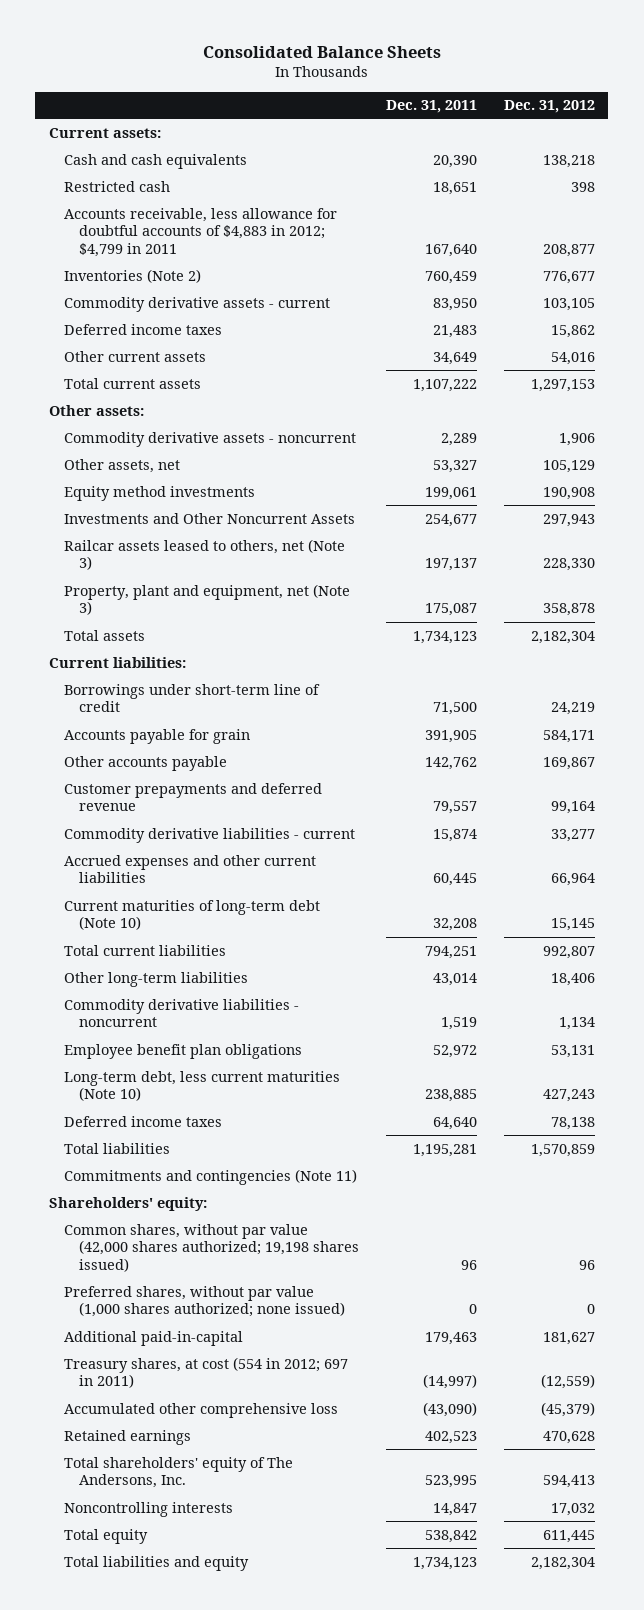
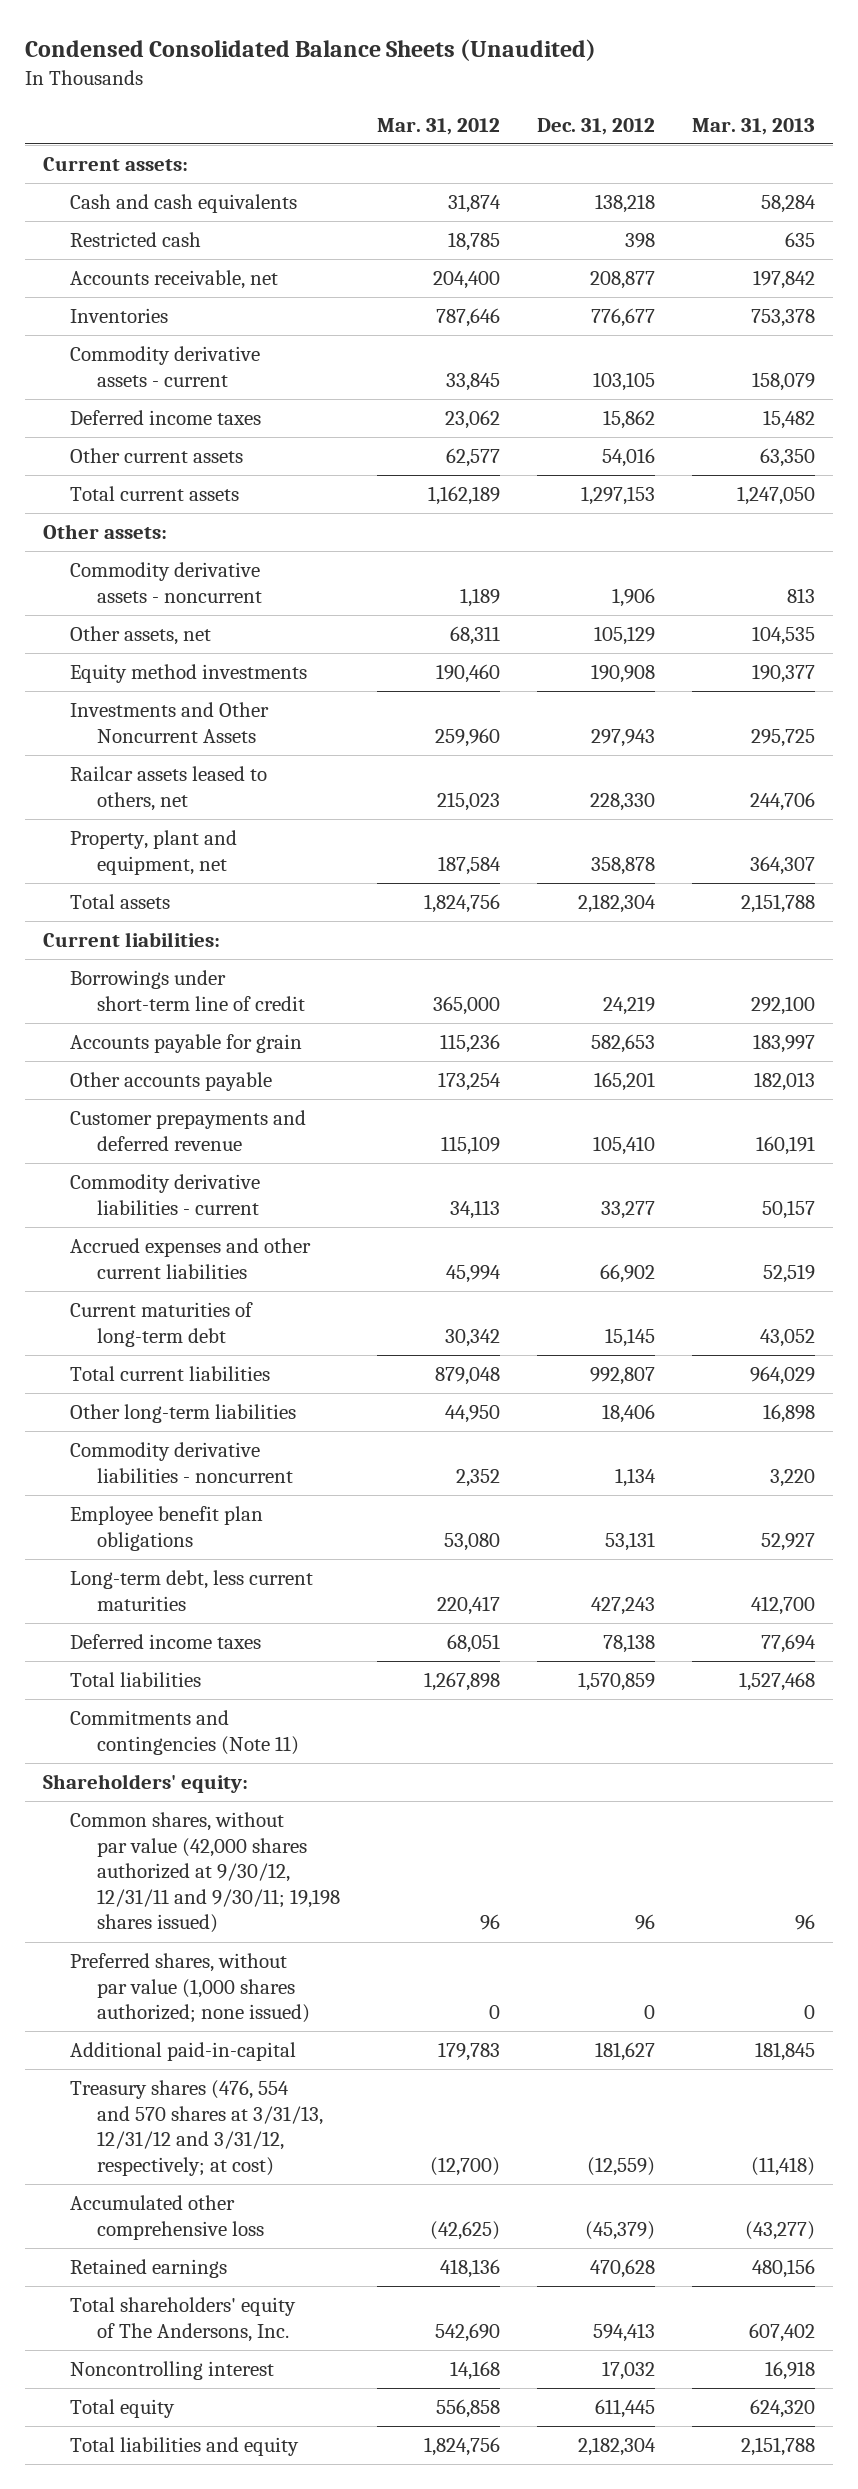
[202,45,441,58] Consolidated Balance Sheets -> [24,38,596,61] Condensed Consolidated Balance Sheets (Unaudited)
[385,100,477,114] Dec. 31, 2011 -> none
none -> [376,117,500,135] Mar. 31, 2012
none -> [691,117,815,135] Mar. 31, 2013
[63,207,337,257] Accounts receivable, less allowance for doubtful accounts of $4,883 in 2012; $4,799 in 2011 -> [70,270,279,290] Accounts receivable, net
[63,268,201,283] Inventories (Note 2) -> [70,308,169,324] Inventories
[63,538,345,571] Railcar assets leased to others, net (Note 3) -> [70,766,268,811] Railcar assets leased to others, net
[63,583,350,616] Property, plant and equipment, net (Note 3) -> [70,830,238,875] Property, plant and equipment, net
[542,729,595,743] 584,171 -> [590,1034,655,1054] 582,653
[542,756,595,770] 169,867 -> [593,1072,655,1092] 165,201
[550,801,595,815] 99,164 -> [592,1135,655,1155] 105,410
[550,873,595,887] 66,964 -> [599,1263,655,1283] 66,902
[63,899,320,931] Current maturities of long-term debt (Note 10) -> [70,1302,254,1347] Current maturities of long-term debt
[63,1070,340,1102] Long-term debt, less current maturities (Note 10) -> [70,1570,314,1611] Long-term debt, less current maturities
[63,1223,360,1272] Common shares, without par value (42,000 shares authorized; 19,198 shares issued) -> [70,1812,340,1934] Common shares, without par value (42,000 shares authorized at 9/30/12, 12/31/11 and 9/30/11; 19,198 shares issued)
[63,1356,348,1389] Treasury shares, at cost (554 in 2012; 697 in 2011) -> [70,2080,323,2176] Treasury shares (476, 554 and 570 shares at 3/31/13, 12/31/12 and 3/31/12, respectively; at cost)
[63,1501,233,1517] Noncontrolling interests -> [70,2361,275,2381] Noncontrolling interest

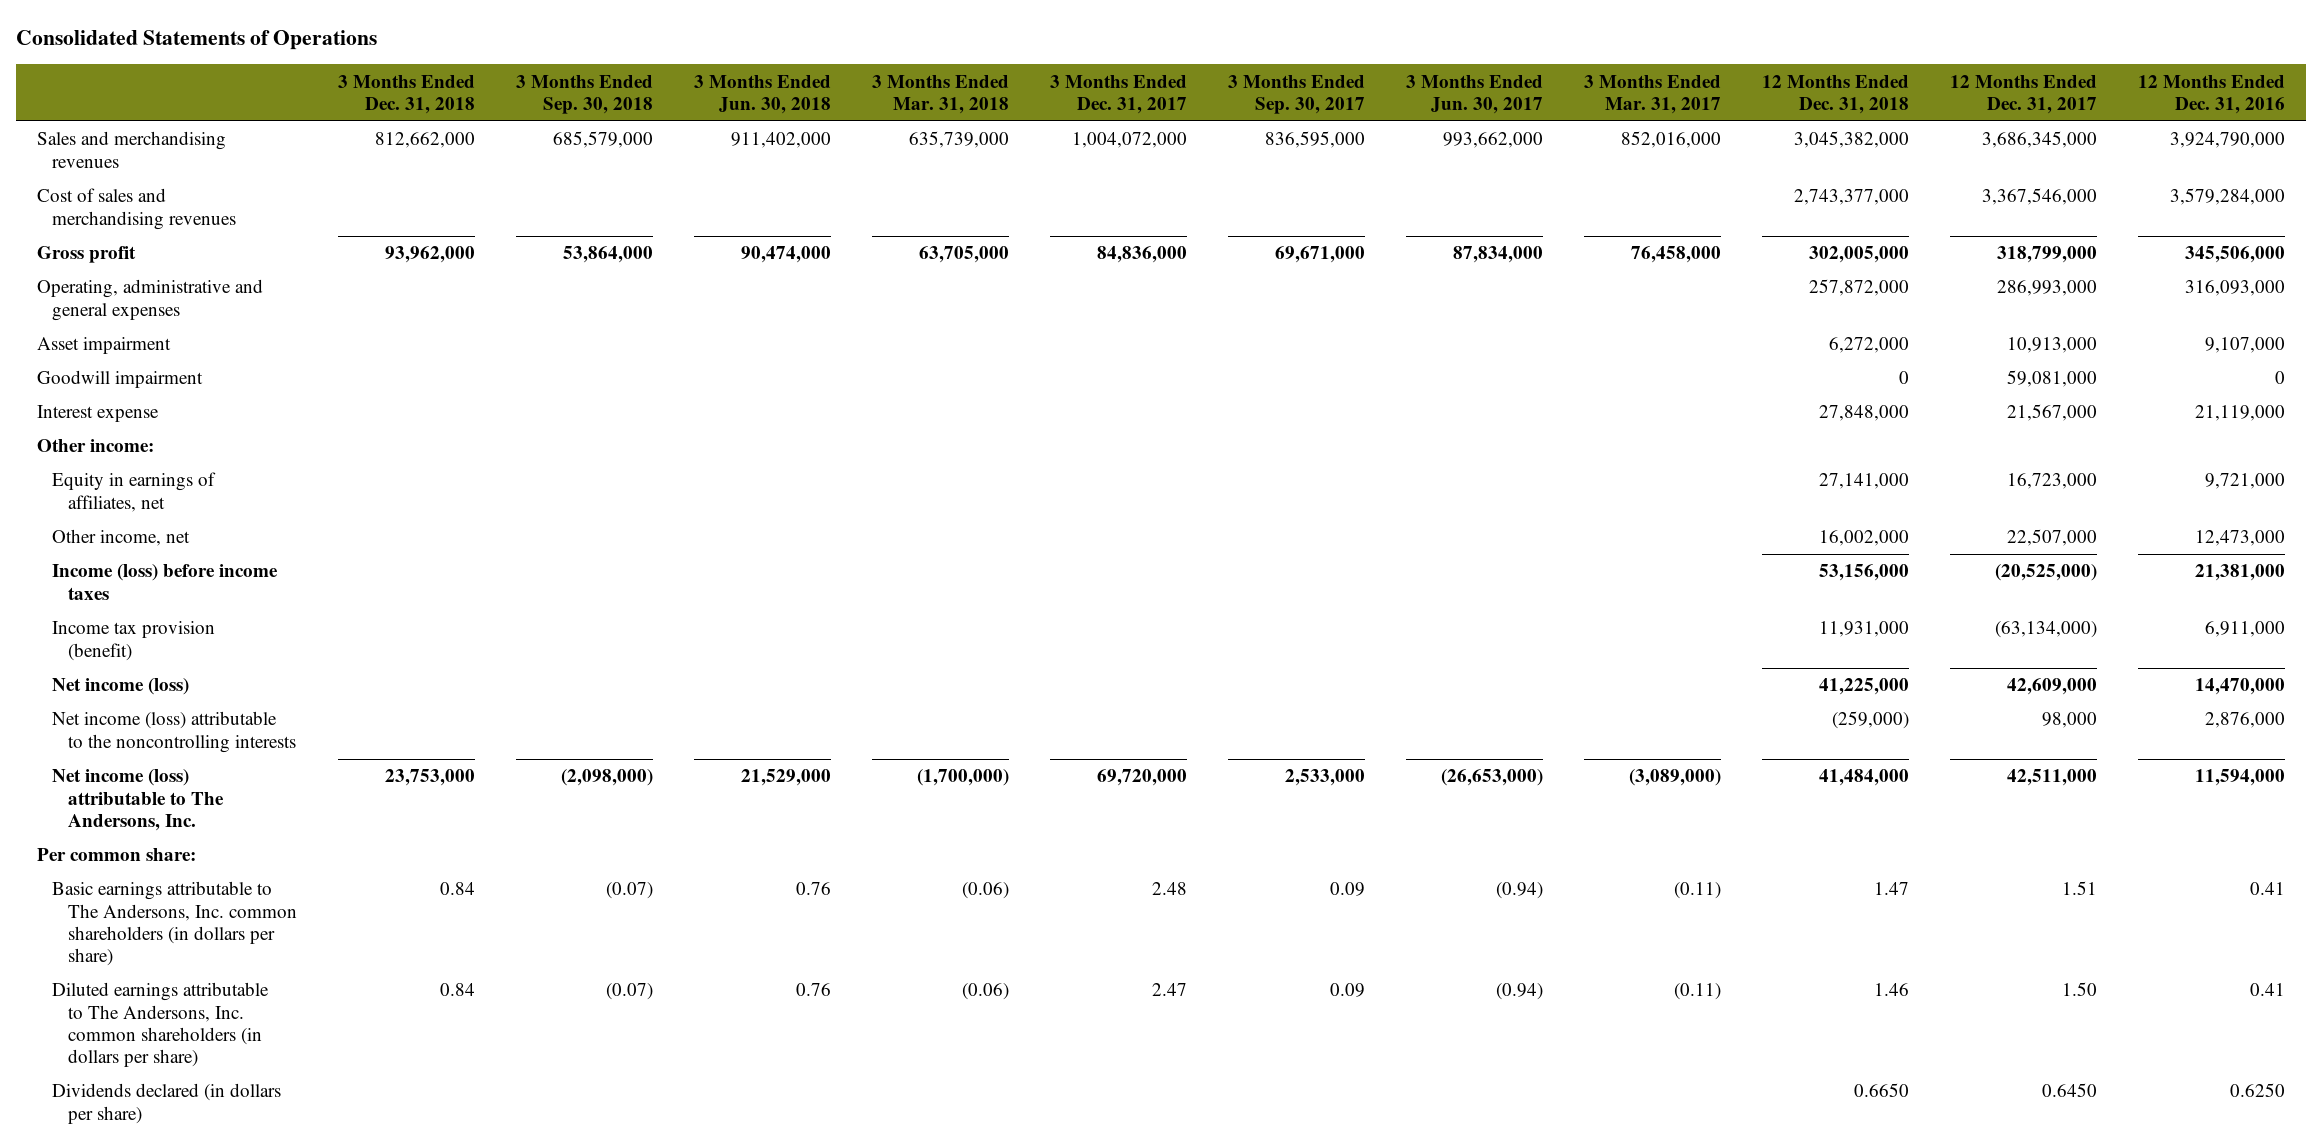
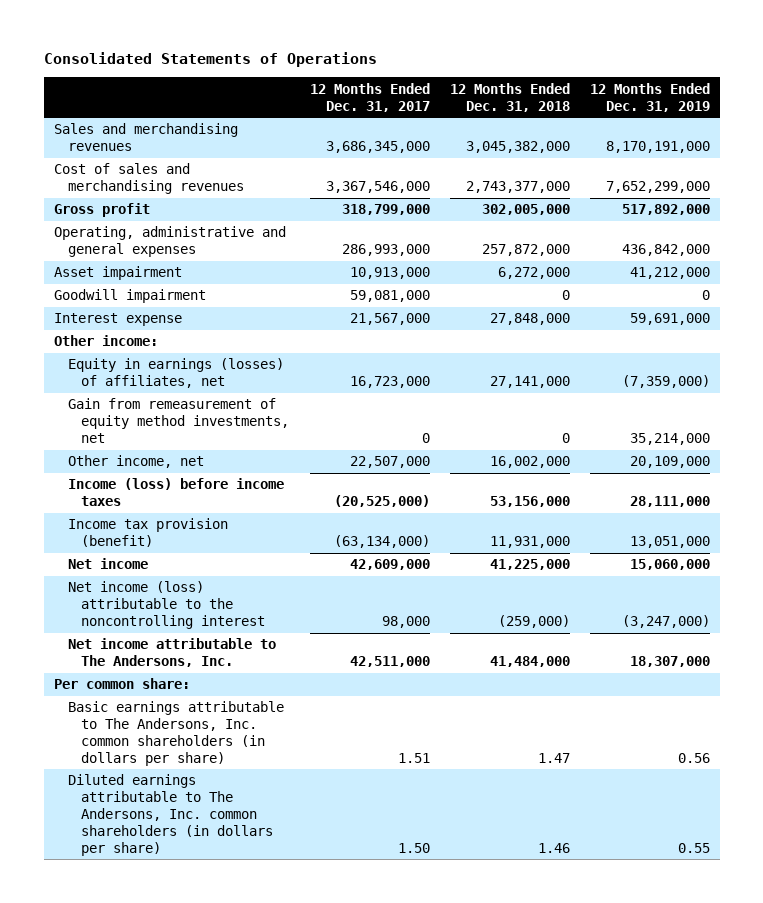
[337,74,475,114] 3 Months Ended Dec. 31, 2018 -> none
[515,74,653,114] 3 Months Ended Sep. 30, 2018 -> none
[693,74,831,114] 3 Months Ended Jun. 30, 2018 -> none
[871,74,1009,114] 3 Months Ended Mar. 31, 2018 -> none
[1049,74,1187,114] 3 Months Ended Dec. 31, 2017 -> none
[1228,74,1366,114] 3 Months Ended Sep. 30, 2017 -> none
[1406,74,1544,114] 3 Months Ended Jun. 30, 2017 -> none
[1584,74,1722,114] 3 Months Ended Mar. 31, 2017 -> none
[2138,74,2286,114] 12 Months Ended Dec. 31, 2016 -> none
none -> [589,82,710,112] 12 Months Ended Dec. 31, 2019
[52,472,217,512] Equity in earnings of affiliates, net -> [67,358,284,389] Equity in earnings (losses) of affiliates, net
none -> [67,398,290,443] Gain from remeasurement of equity method investments, net
[52,678,190,696] Net income (loss) -> [67,558,148,570] Net income
[52,711,296,753] Net income (loss) attributable to the noncontrolling interests -> [67,581,266,629] Net income (loss) attributable to the noncontrolling interest
[52,769,224,832] Net income (loss) attributable to The Andersons, Inc. -> [67,638,276,668] Net income attributable to The Andersons, Inc.
[52,1083,282,1124] Dividends declared (in dollars per share) -> none

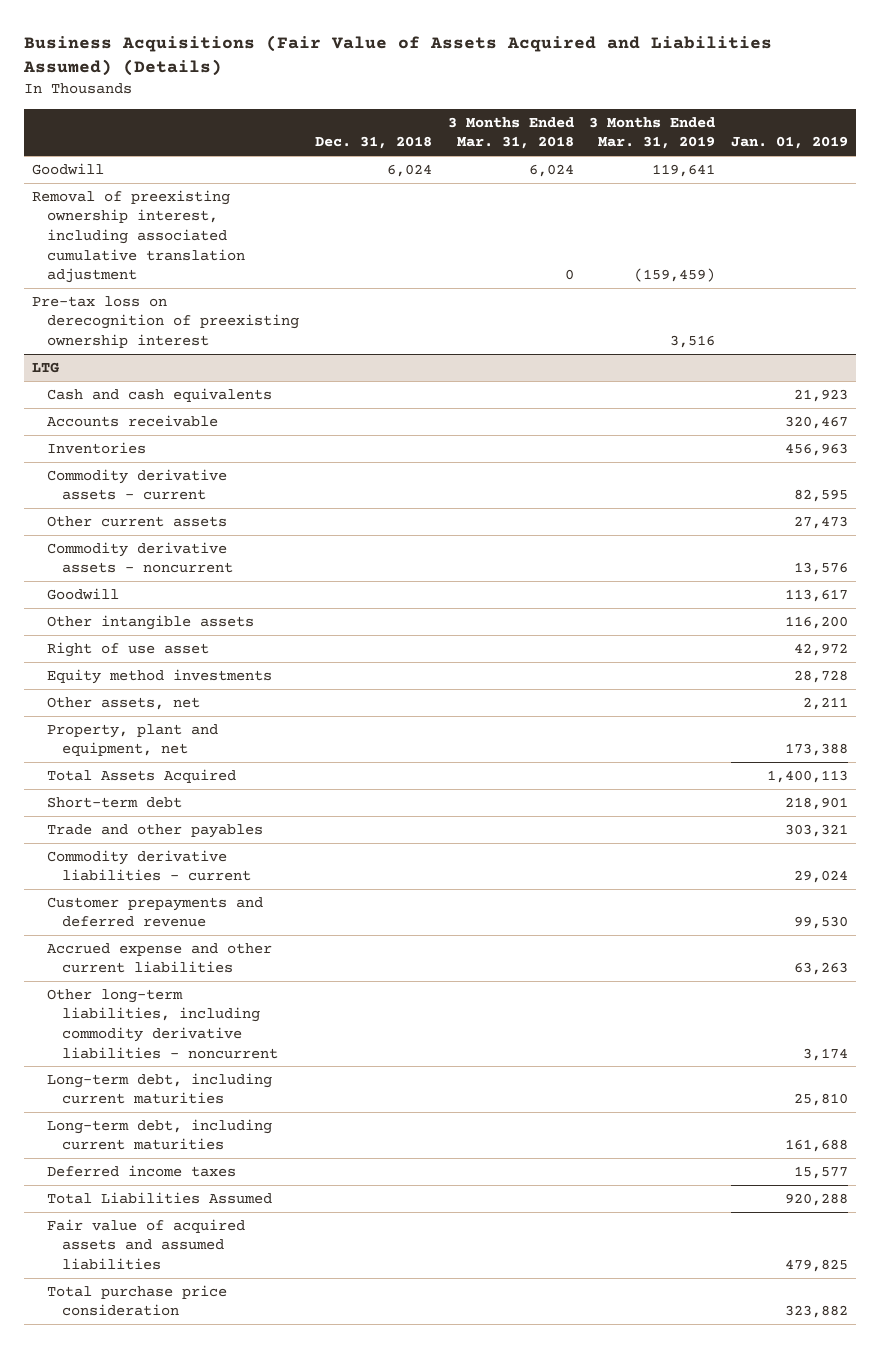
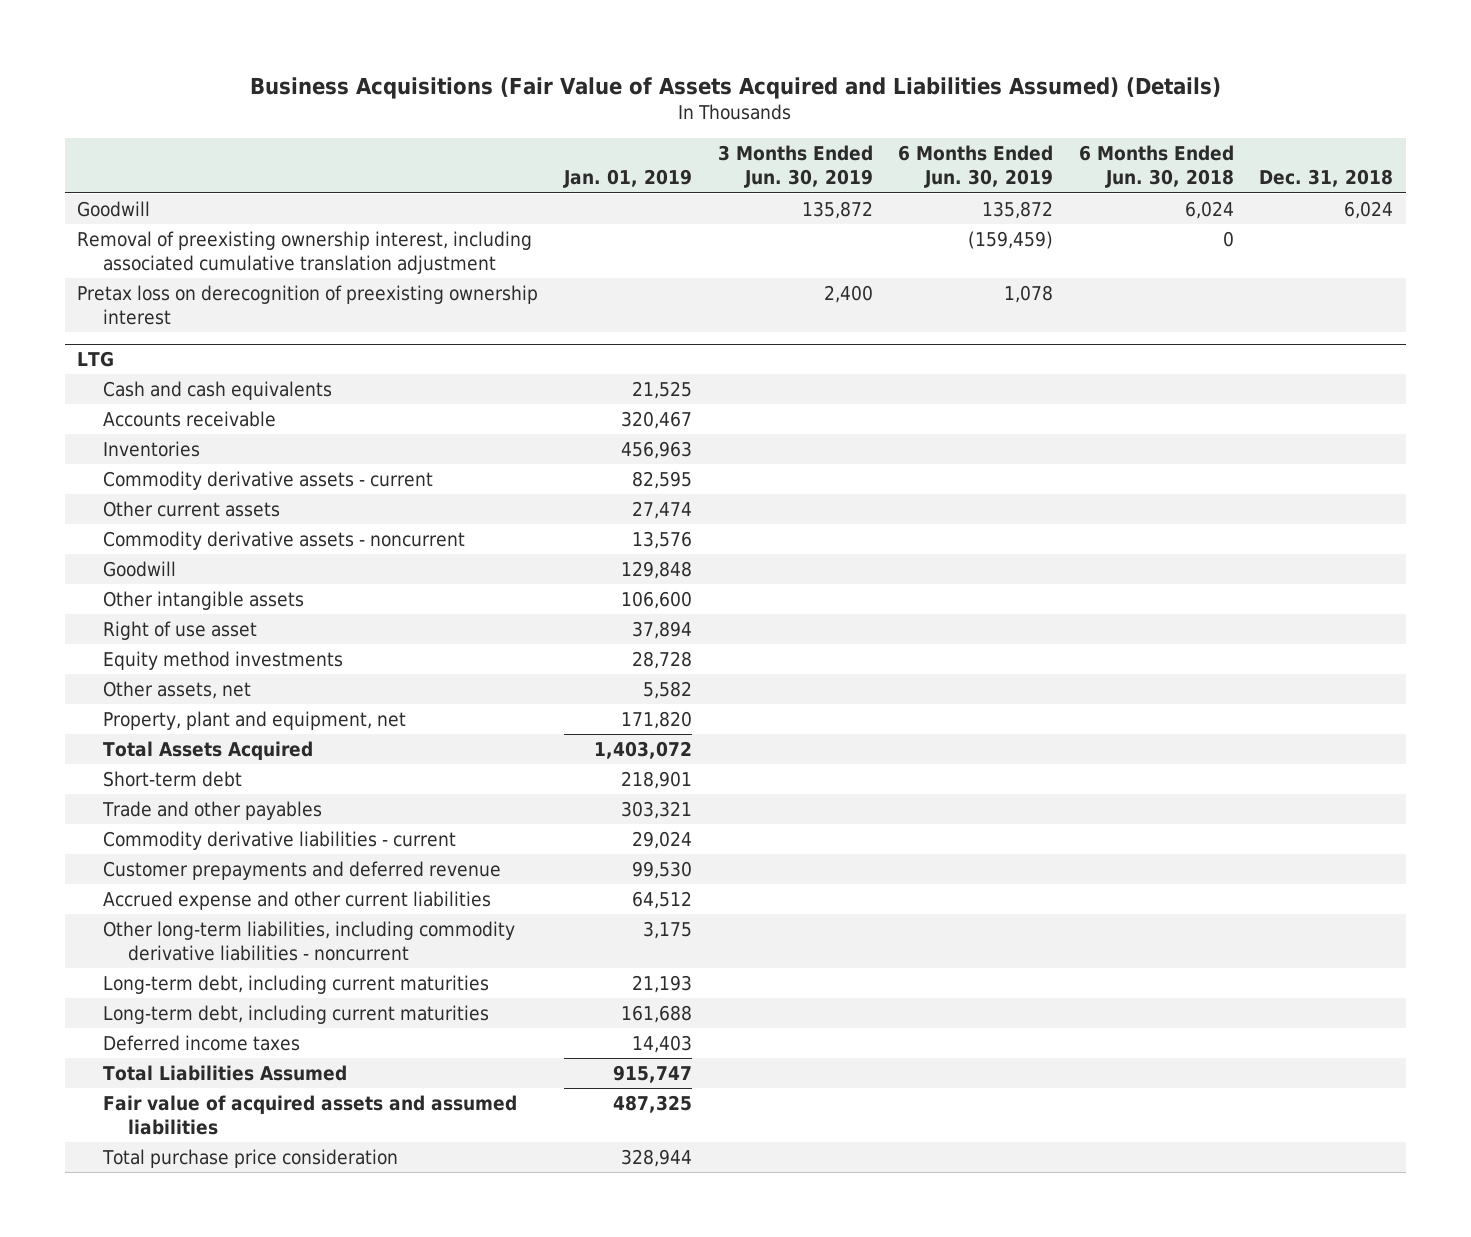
[447,116,574,150] 3 Months Ended Mar. 31, 2018 -> none
[589,116,716,150] 3 Months Ended Mar. 31, 2019 -> none
none -> [717,145,873,189] 3 Months Ended Jun. 30, 2019
none -> [898,145,1054,189] 6 Months Ended Jun. 30, 2019
none -> [1078,145,1234,189] 6 Months Ended Jun. 30, 2018
[31,295,300,348] Pre-tax loss on derecognition of preexisting ownership interest -> [77,284,539,326] Pretax loss on derecognition of preexisting ownership interest
[794,388,849,402] 21,923 -> [631,380,692,399] 21,525
[794,515,849,529] 27,473 -> [631,500,692,519] 27,474
[785,588,849,602] 113,617 -> [620,560,692,579] 129,848
[785,615,849,629] 116,200 -> [620,590,692,609] 106,600
[794,642,849,656] 42,972 -> [631,620,692,639] 37,894
[803,696,849,710] 2,211 -> [642,680,692,699] 5,582
[785,743,849,757] 173,388 -> [620,710,692,729] 171,820
[767,769,849,783] 1,400,113 -> [593,740,692,759] 1,403,072
[794,962,849,976] 63,263 -> [631,890,692,909] 64,512
[803,1047,849,1061] 3,174 -> [642,920,692,939] 3,175
[794,1093,849,1107] 25,810 -> [631,974,692,993] 21,193
[794,1165,849,1179] 15,577 -> [631,1034,692,1053] 14,403
[785,1192,849,1206] 920,288 -> [612,1064,692,1083] 915,747
[785,1258,849,1272] 479,825 -> [612,1094,692,1113] 487,325
[785,1305,849,1319] 323,882 -> [620,1148,692,1167] 328,944

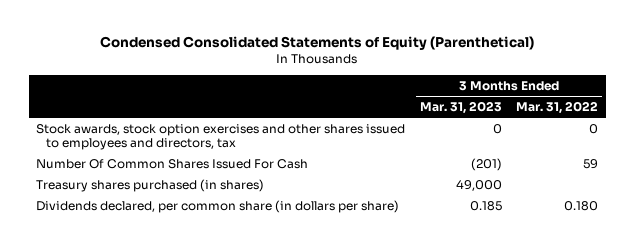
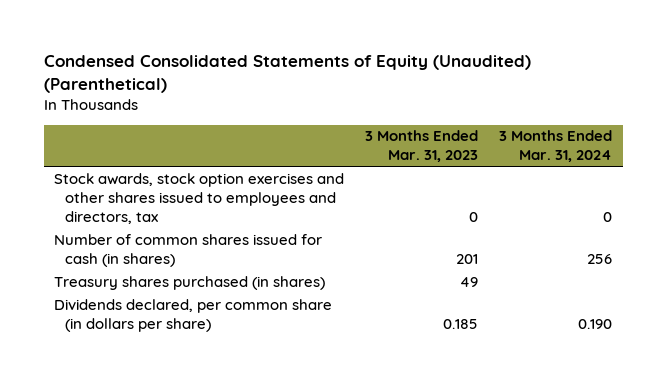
[100,36,535,51] Condensed Consolidated Statements of Equity (Parenthetical) -> [43,54,531,93] Condensed Consolidated Statements of Equity (Unaudited) (Parenthetical)
[516,101,599,115] Mar. 31, 2022 -> none
none -> [499,130,613,163] 3 Months Ended Mar. 31, 2024
[36,158,309,169] Number Of Common Shares Issued For Cash -> [54,233,323,267] Number of common shares issued for cash (in shares)
[470,157,502,171] (201) -> [456,253,479,264] 201
[455,179,502,191] 49,000 -> [460,276,479,287] 49

